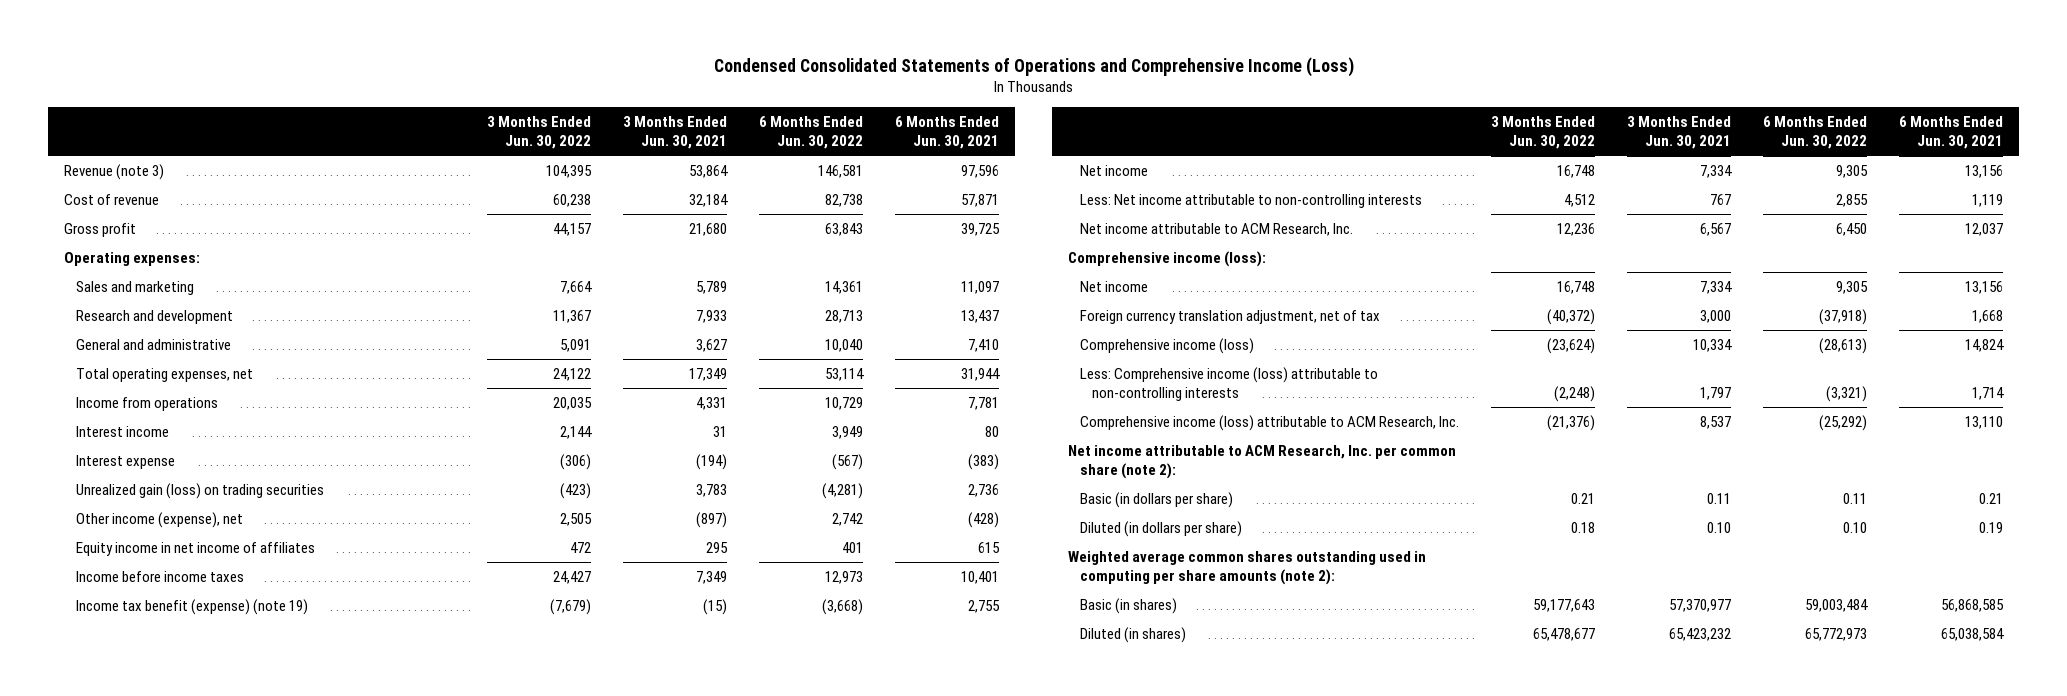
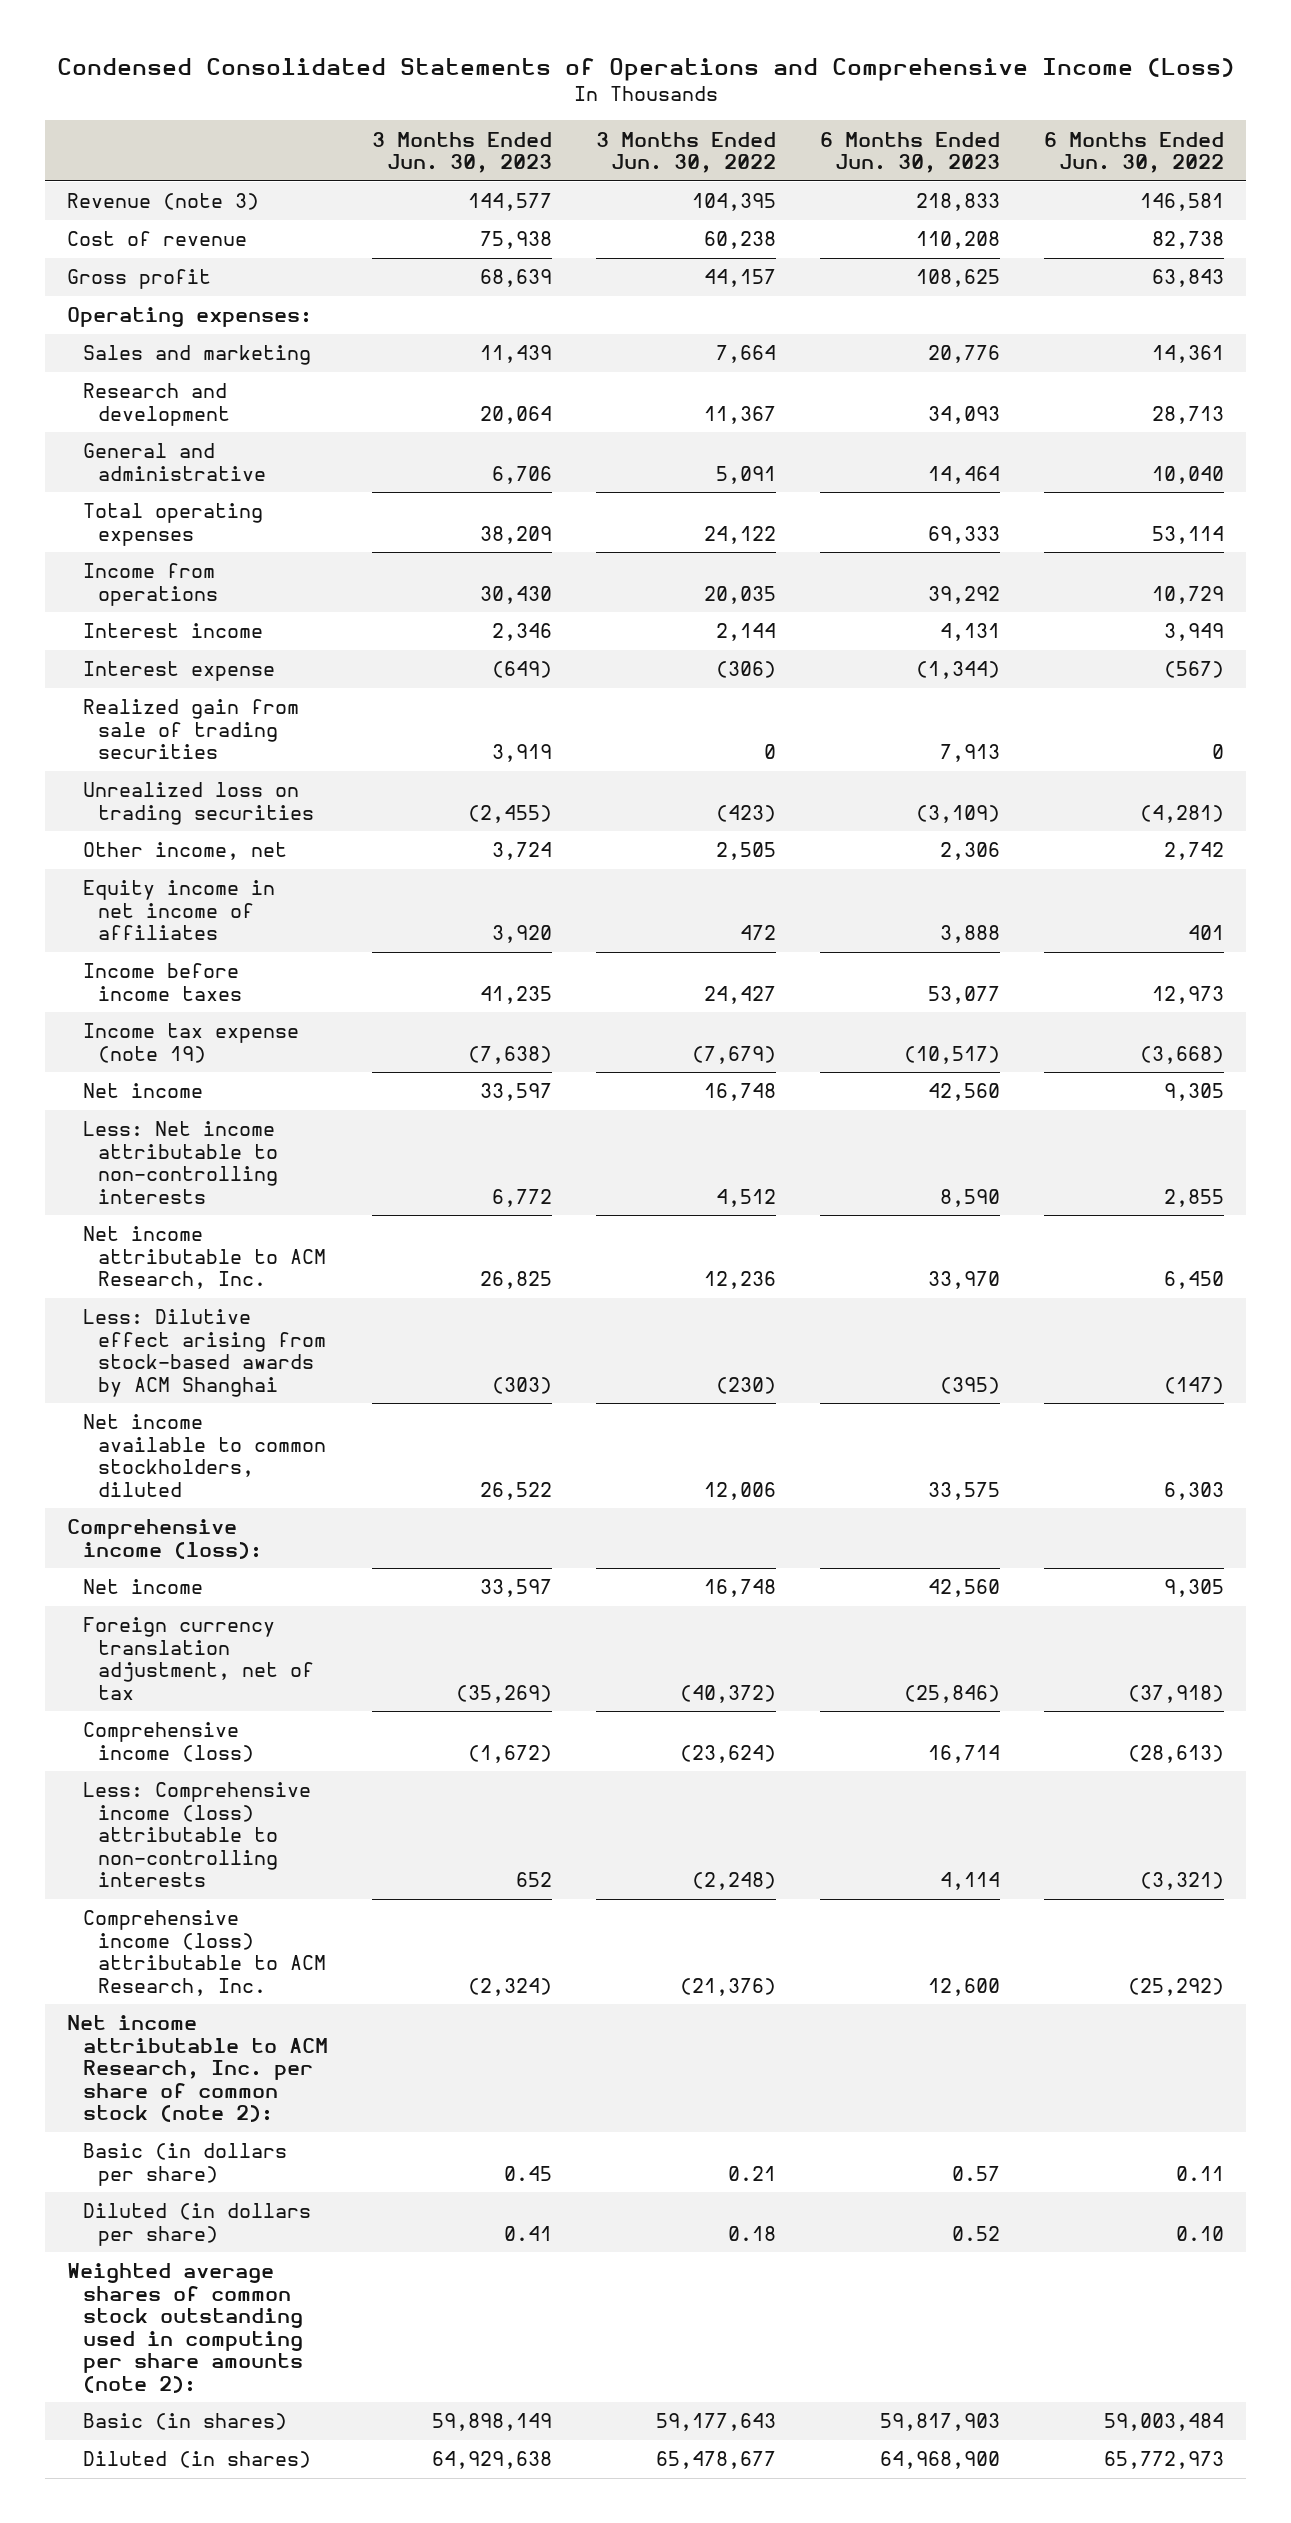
[622,115,727,149] 3 Months Ended Jun. 30, 2021 -> none
[894,115,999,149] 6 Months Ended Jun. 30, 2021 -> none
none -> [371,131,552,174] 3 Months Ended Jun. 30, 2023
none -> [820,131,1001,174] 6 Months Ended Jun. 30, 2023
[75,368,253,383] Total operating expenses, net -> [82,503,263,546] Total operating expenses
none -> [82,699,299,760] Realized gain from sale of trading securities
[75,483,324,500] Unrealized gain (loss) on trading securities -> [82,782,315,825] Unrealized loss on trading securities
[75,512,243,529] Other income (expense), net -> [82,842,287,861] Other income, net
[75,599,308,616] Income tax benefit (expense) (note 19) -> [82,1023,299,1063] Income tax expense (note 19)
none -> [82,1309,327,1397] Less: Dilutive effect arising from stock-based awards by ACM Shanghai
none -> [82,1414,327,1497] Net income available to common stockholders, diluted
[1068,445,1457,479] Net income attributable to ACM Research, Inc. per common share (note 2): -> [67,2015,328,2123] Net income attributable to ACM Research, Inc. per share of common stock (note 2):
[1068,551,1427,585] Weighted average common shares outstanding used in computing per share amounts (note 2): -> [67,2263,303,2393] Weighted average shares of common stock outstanding used in computing per share amounts (note 2):

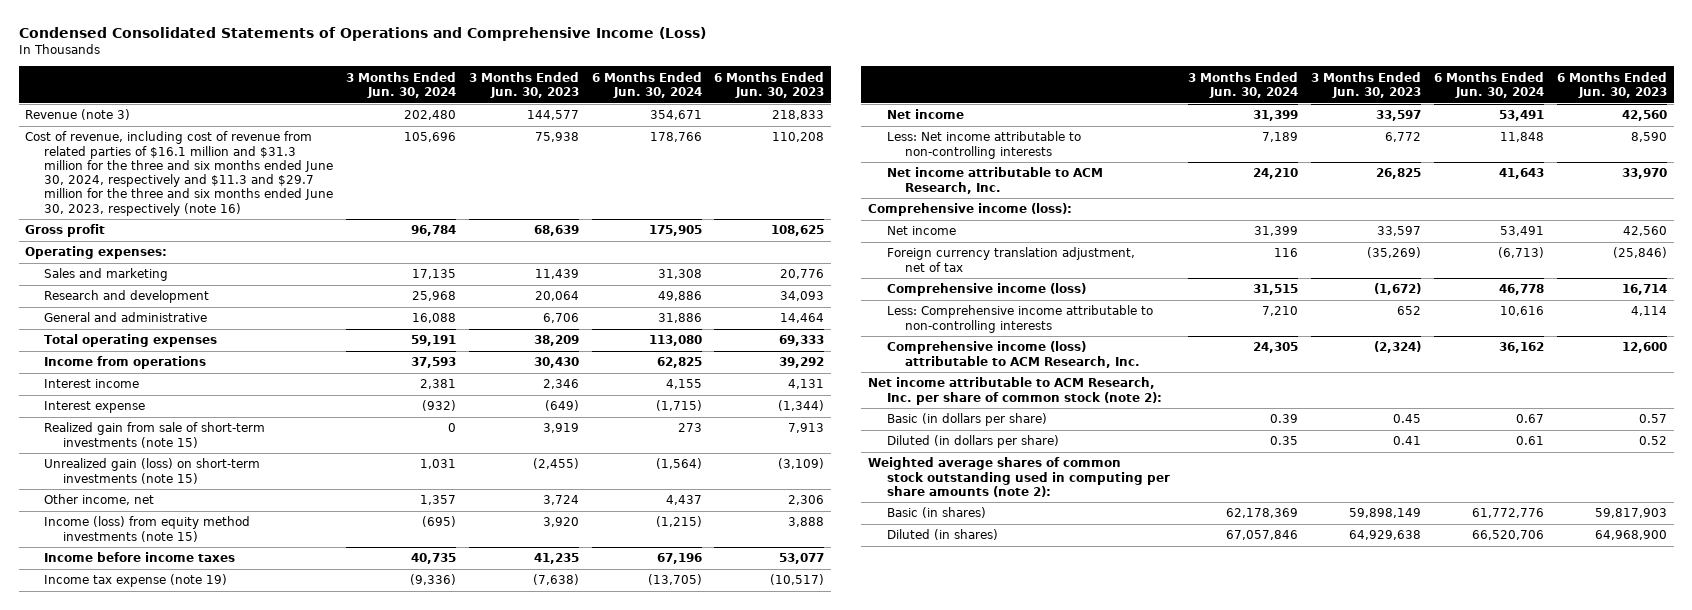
[595,131,776,174] 3 Months Ended Jun. 30, 2022 -> none
[1044,131,1225,174] 6 Months Ended Jun. 30, 2022 -> none
none -> [345,71,456,99] 3 Months Ended Jun. 30, 2024
none -> [591,71,702,99] 6 Months Ended Jun. 30, 2024
[67,231,248,247] Cost of revenue -> [25,131,333,216] Cost of revenue, including cost of revenue from related parties of $16.1 million and $31.3 million for the three and six months ended June 30, 2024, respectively and $11.3 and $29.7 million for the three and six months ended June 30, 2023, respectively (note 16)
[82,699,299,760] Realized gain from sale of trading securities -> [43,422,265,448] Realized gain from sale of short-term investments (note 15)
[82,782,315,825] Unrealized loss on trading securities -> [43,458,260,484] Unrealized gain (loss) on short-term investments (note 15)
[82,880,275,941] Equity income in net income of affiliates -> [43,516,250,542] Income (loss) from equity method investments (note 15)
[82,1309,327,1397] Less: Dilutive effect arising from stock-based awards by ACM Shanghai -> none
[82,1414,327,1497] Net income available to common stockholders, diluted -> none
[82,1782,311,1888] Less: Comprehensive income (loss) attributable to non-controlling interests -> [886,305,1153,333] Less: Comprehensive income attributable to non-controlling interests

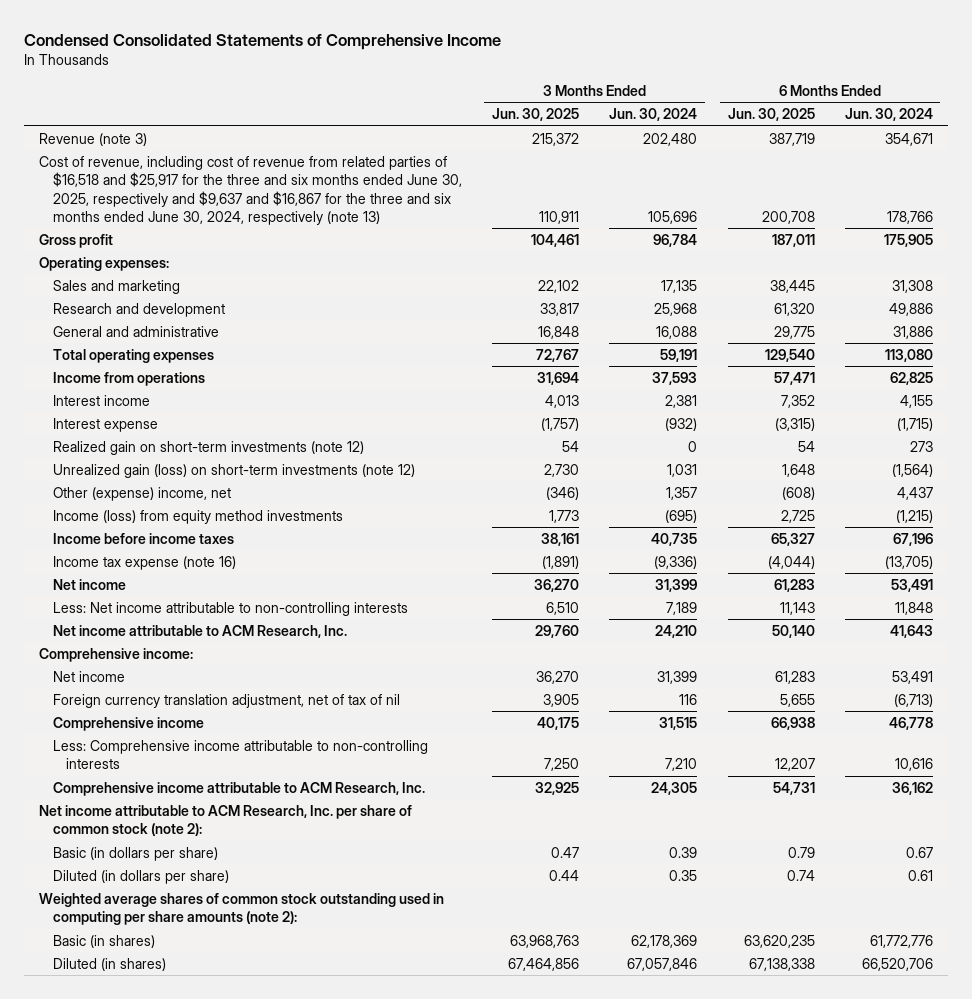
[18,26,706,41] Condensed Consolidated Statements of Operations and Comprehensive Income (Loss) -> [23,33,501,50] Condensed Consolidated Statements of Comprehensive Income
[468,71,579,99] 3 Months Ended Jun. 30, 2023 -> none
[714,71,825,99] 6 Months Ended Jun. 30, 2023 -> none
none -> [491,108,579,122] Jun. 30, 2025
none -> [727,108,815,122] Jun. 30, 2025
[25,131,333,216] Cost of revenue, including cost of revenue from related parties of $16.1 million and $31.3 million for the three and six months ended June 30, 2024, respectively and $11.3 and $29.7 million for the three and six months ended June 30, 2023, respectively (note 16) -> [38,155,462,225] Cost of revenue, including cost of revenue from related parties of $16,518 and $25,917 for the three and six months ended June 30, 2025, respectively and $9,637 and $16,867 for the three and six months ended June 30, 2024, respectively (note 13)
[43,422,265,448] Realized gain from sale of short-term investments (note 15) -> [52,440,364,455] Realized gain on short-term investments (note 12)
[43,458,260,484] Unrealized gain (loss) on short-term investments (note 15) -> [52,463,415,478] Unrealized gain (loss) on short-term investments (note 12)
[43,494,154,506] Other income, net -> [52,486,231,501] Other (expense) income, net
[43,516,250,542] Income (loss) from equity method investments (note 15) -> [52,509,343,524] Income (loss) from equity method investments
[43,574,227,588] Income tax expense (note 19) -> [52,555,236,570] Income tax expense (note 16)
[867,203,1072,217] Comprehensive income (loss): -> [38,647,193,662] Comprehensive income:
[886,247,1135,272] Foreign currency translation adjustment, net of tax -> [52,693,400,708] Foreign currency translation adjustment, net of tax of nil
[886,283,1086,297] Comprehensive income (loss) -> [52,716,204,731] Comprehensive income
[886,341,1141,368] Comprehensive income (loss) attributable to ACM Research, Inc. -> [52,781,425,796] Comprehensive income attributable to ACM Research, Inc.

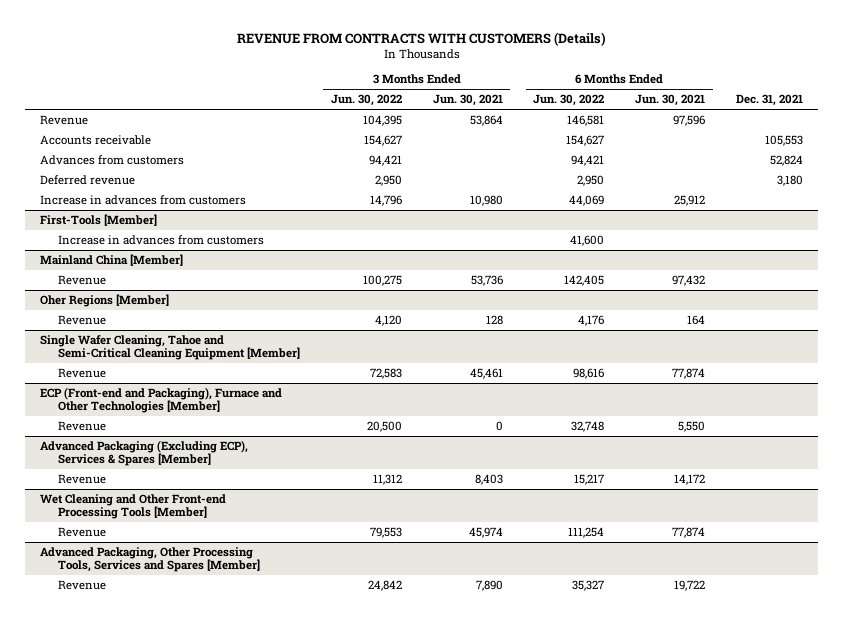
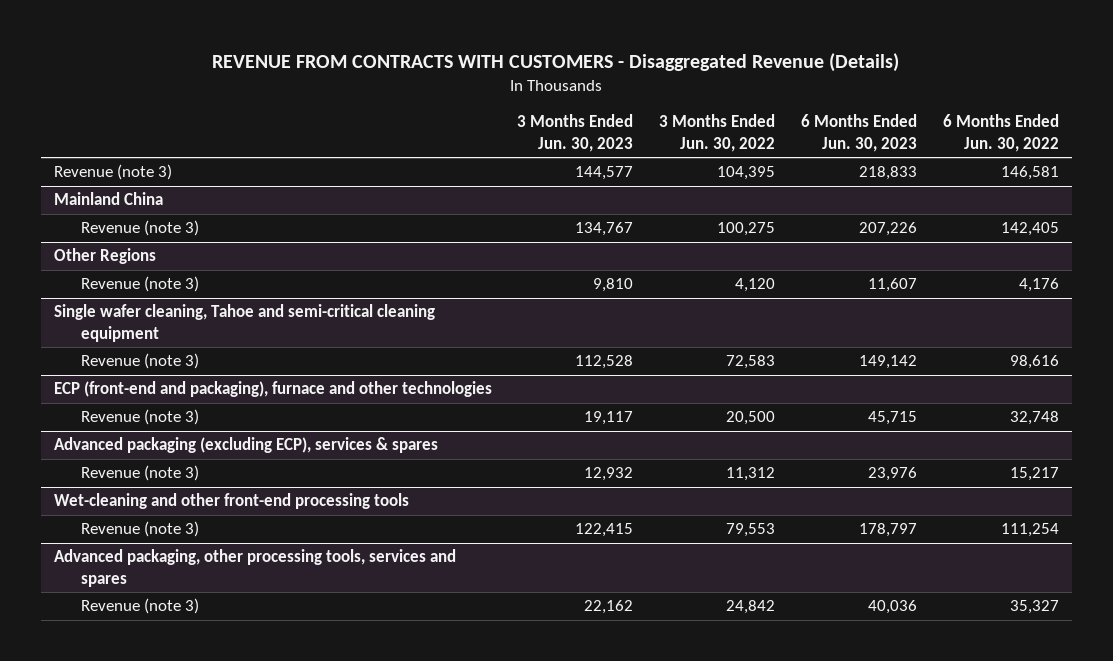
[236,31,606,46] REVENUE FROM CONTRACTS WITH CUSTOMERS (Details) -> [212,52,900,72] REVENUE FROM CONTRACTS WITH CUSTOMERS - Disaggregated Revenue (Details)
[432,94,503,107] Jun. 30, 2021 -> none
[635,94,706,107] Jun. 30, 2021 -> none
[735,94,803,107] Dec. 31, 2021 -> none
none -> [517,114,634,152] 3 Months Ended Jun. 30, 2023
none -> [801,114,918,152] 6 Months Ended Jun. 30, 2023
[40,135,152,146] Accounts receivable -> none
[40,155,185,166] Advances from customers -> none
[40,175,136,186] Deferred revenue -> none
[40,195,247,206] Increase in advances from customers -> none
[40,214,158,227] First-Tools [Member] -> none
[58,235,265,246] Increase in advances from customers -> none
[40,115,89,126] Revenue -> [53,164,172,181] Revenue (note 3)
[40,254,184,267] Mainland China [Member] -> [53,192,163,206] Mainland China
[58,275,107,286] Revenue -> [80,220,199,237] Revenue (note 3)
[40,294,170,308] Oher Regions [Member] -> [53,248,156,265] Other Regions
[58,315,107,326] Revenue -> [80,276,199,293] Revenue (note 3)
[40,335,301,361] Single Wafer Cleaning, Tahoe and Semi-Critical Cleaning Equipment [Member] -> [53,304,435,342] Single wafer cleaning, Tahoe and semi-critical cleaning equipment
[58,368,107,379] Revenue -> [80,353,199,370] Revenue (note 3)
[40,387,283,414] ECP (Front-end and Packaging), Furnace and Other Technologies [Member] -> [53,381,492,398] ECP (front-end and packaging), furnace and other technologies
[58,421,107,432] Revenue -> [80,409,199,426] Revenue (note 3)
[40,440,249,467] Advanced Packaging (Excluding ECP), Services & Spares [Member] -> [53,437,438,454] Advanced packaging (excluding ECP), services & spares
[58,474,107,485] Revenue -> [80,465,199,482] Revenue (note 3)
[40,494,227,520] Wet Cleaning and Other Front-end Processing Tools [Member] -> [53,493,409,510] Wet-cleaning and other front-end processing tools
[58,527,107,538] Revenue -> [80,521,199,538] Revenue (note 3)
[40,547,261,573] Advanced Packaging, Other Processing Tools, Services and Spares [Member] -> [53,549,456,587] Advanced packaging, other processing tools, services and spares
[58,580,107,591] Revenue -> [80,598,199,615] Revenue (note 3)

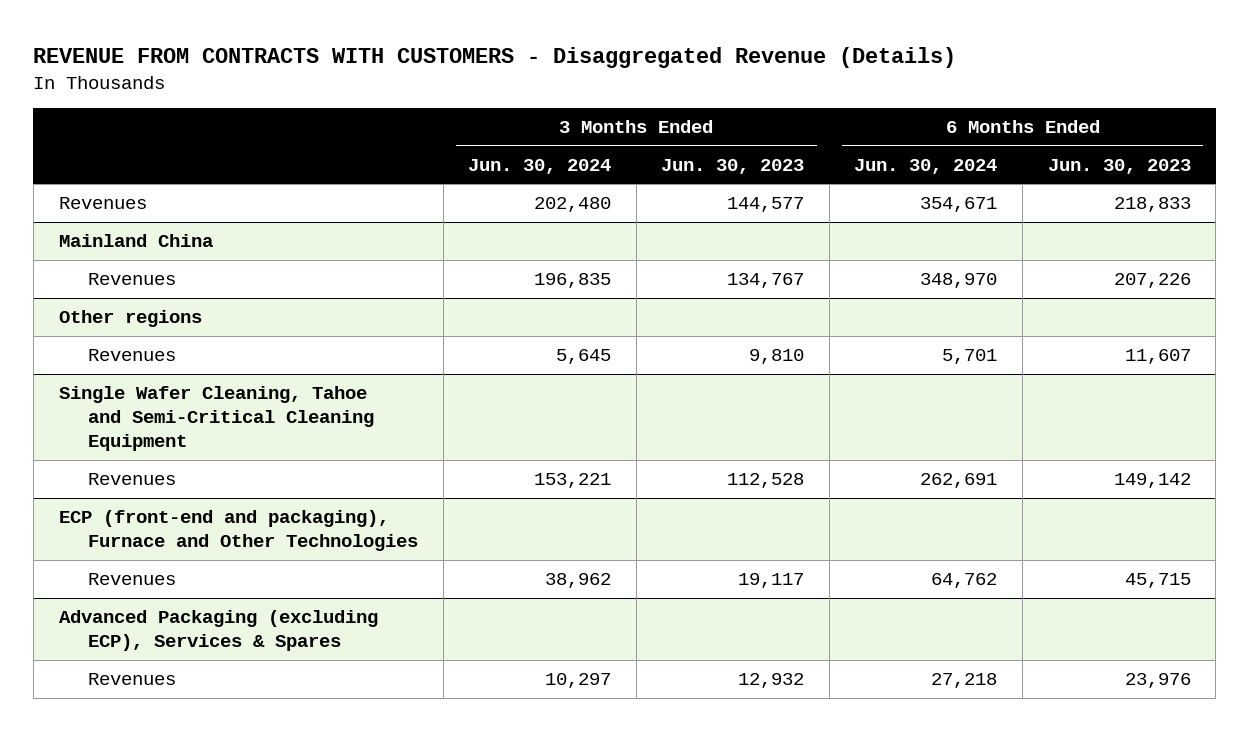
[659,114,776,152] 3 Months Ended Jun. 30, 2022 -> none
[942,114,1059,152] 6 Months Ended Jun. 30, 2022 -> none
none -> [468,158,612,174] Jun. 30, 2024
none -> [854,158,998,174] Jun. 30, 2024
[53,164,172,181] Revenue (note 3) -> [58,197,147,210] Revenues
[53,493,409,510] Wet-cleaning and other front-end processing tools -> none
[80,521,199,538] Revenue (note 3) -> none
[53,549,456,587] Advanced packaging, other processing tools, services and spares -> none
[80,598,199,615] Revenue (note 3) -> none
[80,220,199,237] Revenue (note 3) -> [87,273,176,286] Revenues
[53,248,156,265] Other Regions -> [58,310,202,328] Other regions
[80,276,199,293] Revenue (note 3) -> [87,349,176,362] Revenues
[53,304,435,342] Single wafer cleaning, Tahoe and semi-critical cleaning equipment -> [58,386,374,452] Single Wafer Cleaning, Tahoe and Semi-Critical Cleaning Equipment
[80,353,199,370] Revenue (note 3) -> [87,473,176,486] Revenues
[53,381,492,398] ECP (front-end and packaging), furnace and other technologies -> [58,510,418,552] ECP (front-end and packaging), Furnace and Other Technologies
[80,409,199,426] Revenue (note 3) -> [87,573,176,586] Revenues
[53,437,438,454] Advanced packaging (excluding ECP), services & spares -> [58,610,378,652] Advanced Packaging (excluding ECP), Services & Spares
[80,465,199,482] Revenue (note 3) -> [87,673,176,686] Revenues

